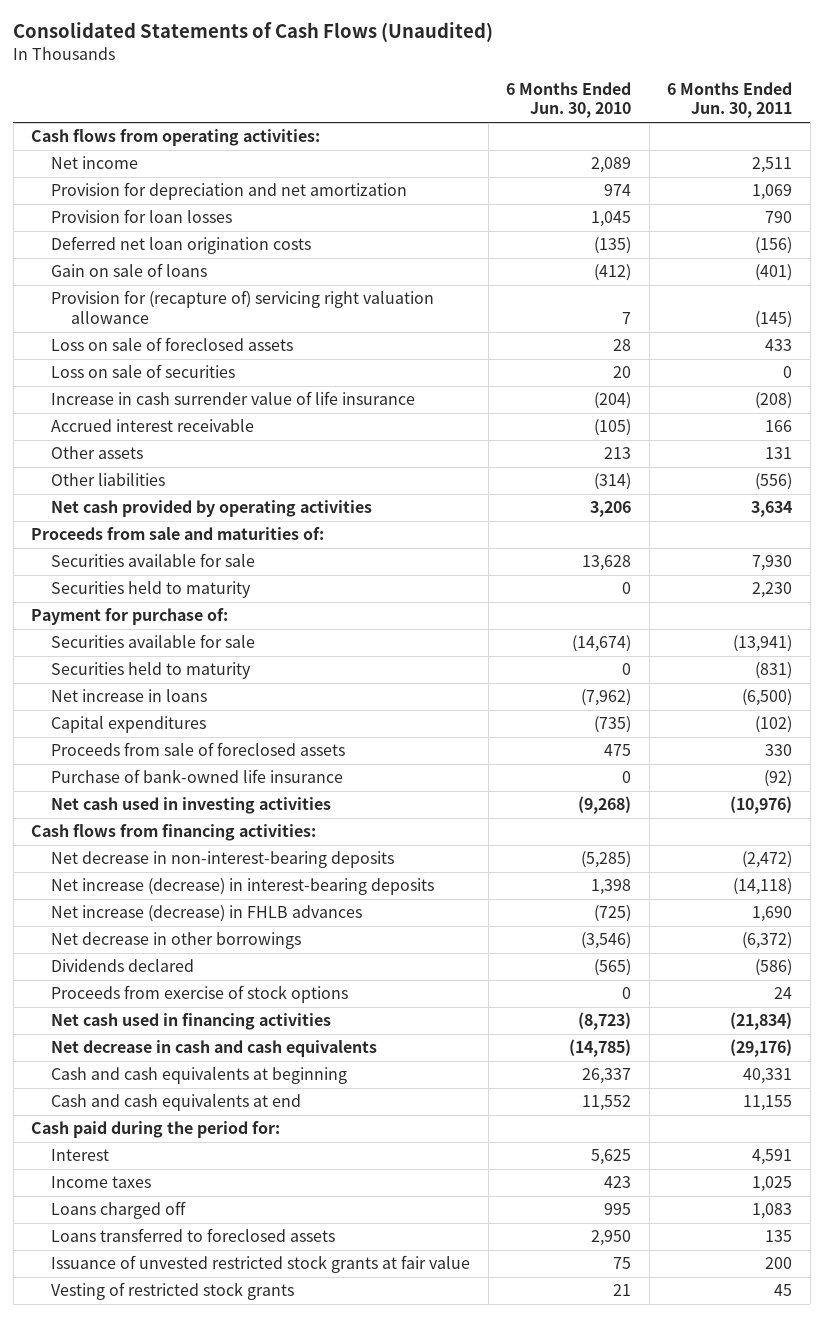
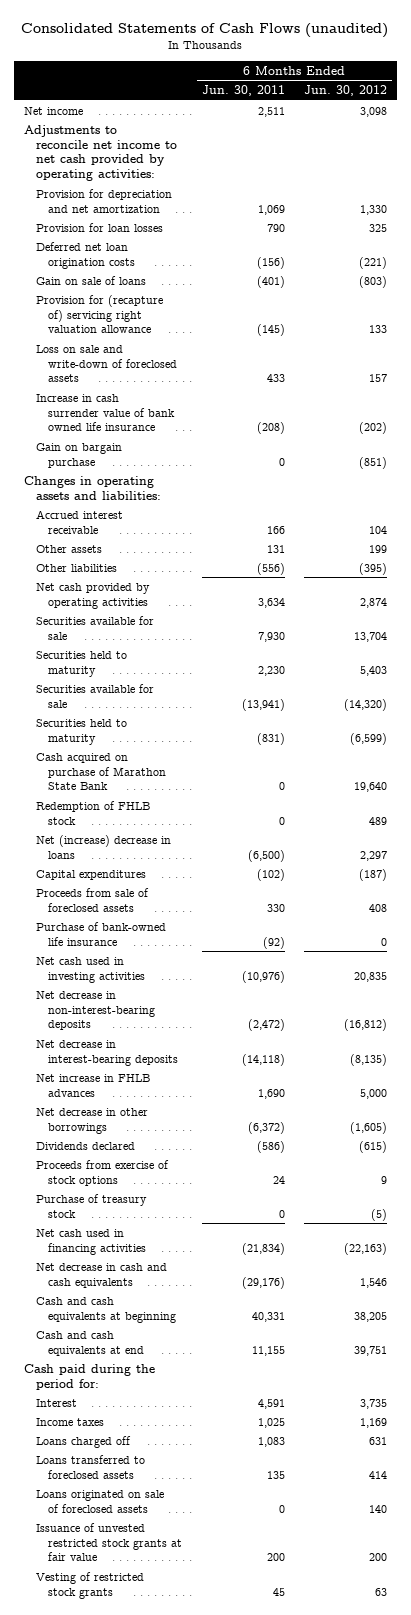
[13,22,494,43] Consolidated Statements of Cash Flows (Unaudited) -> [21,22,389,38] Consolidated Statements of Cash Flows (unaudited)
[506,81,632,119] 6 Months Ended Jun. 30, 2010 -> none
none -> [304,85,388,97] Jun. 30, 2012
[31,129,321,147] Cash flows from operating activities: -> none
none -> [23,124,177,182] Adjustments to reconcile net income to net cash provided by operating activities:
[51,364,236,379] Loss on sale of securities -> none
[51,337,294,352] Loss on sale of foreclosed assets -> [35,344,178,383] Loss on sale and write-down of foreclosed assets
[51,391,416,406] Increase in cash surrender value of life insurance -> [35,393,176,432] Increase in cash surrender value of bank owned life insurance
none -> [35,442,122,468] Gain on bargain purchase
none -> [23,475,161,500] Changes in operating assets and liabilities:
[31,527,325,541] Proceeds from sale and maturities of: -> none
[31,608,229,626] Payment for purchase of: -> none
none -> [35,752,167,791] Cash acquired on purchase of Marathon State Bank
none -> [35,800,150,825] Redemption of FHLB stock
[51,689,208,703] Net increase in loans -> [35,834,171,859] Net (increase) decrease in loans
[31,824,317,842] Cash flows from financing activities: -> none
[51,878,435,896] Net increase (decrease) in interest-bearing deposits -> [35,1039,179,1066] Net decrease in interest-bearing deposits
[51,905,363,923] Net increase (decrease) in FHLB advances -> [35,1073,150,1097] Net increase in FHLB advances
none -> [35,1193,147,1218] Purchase of treasury stock
none -> [35,1489,164,1513] Loans originated on sale of foreclosed assets

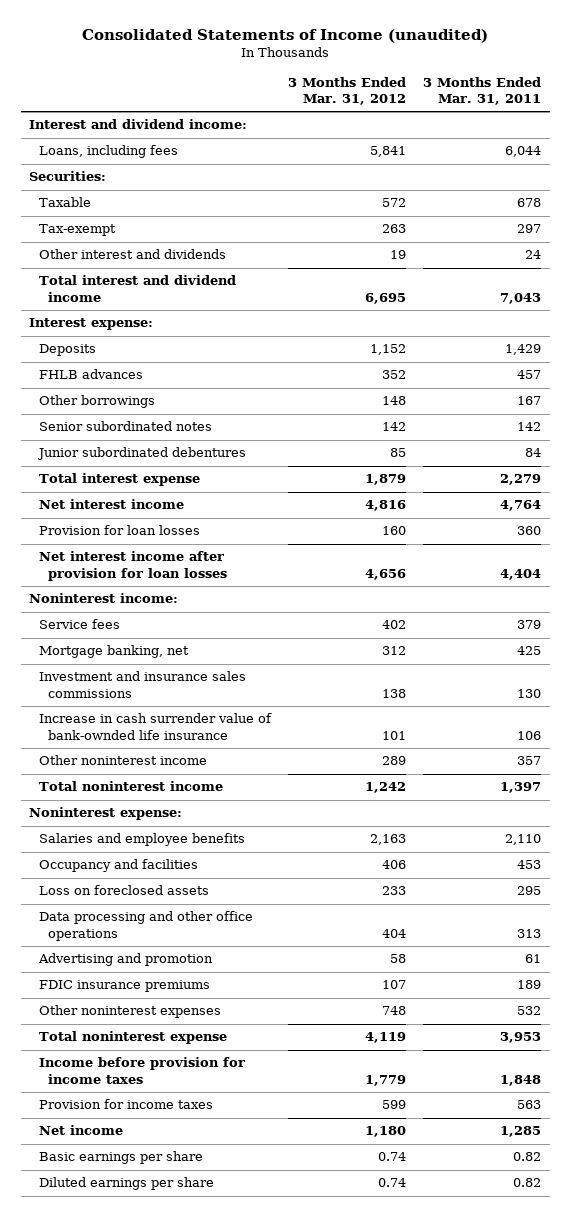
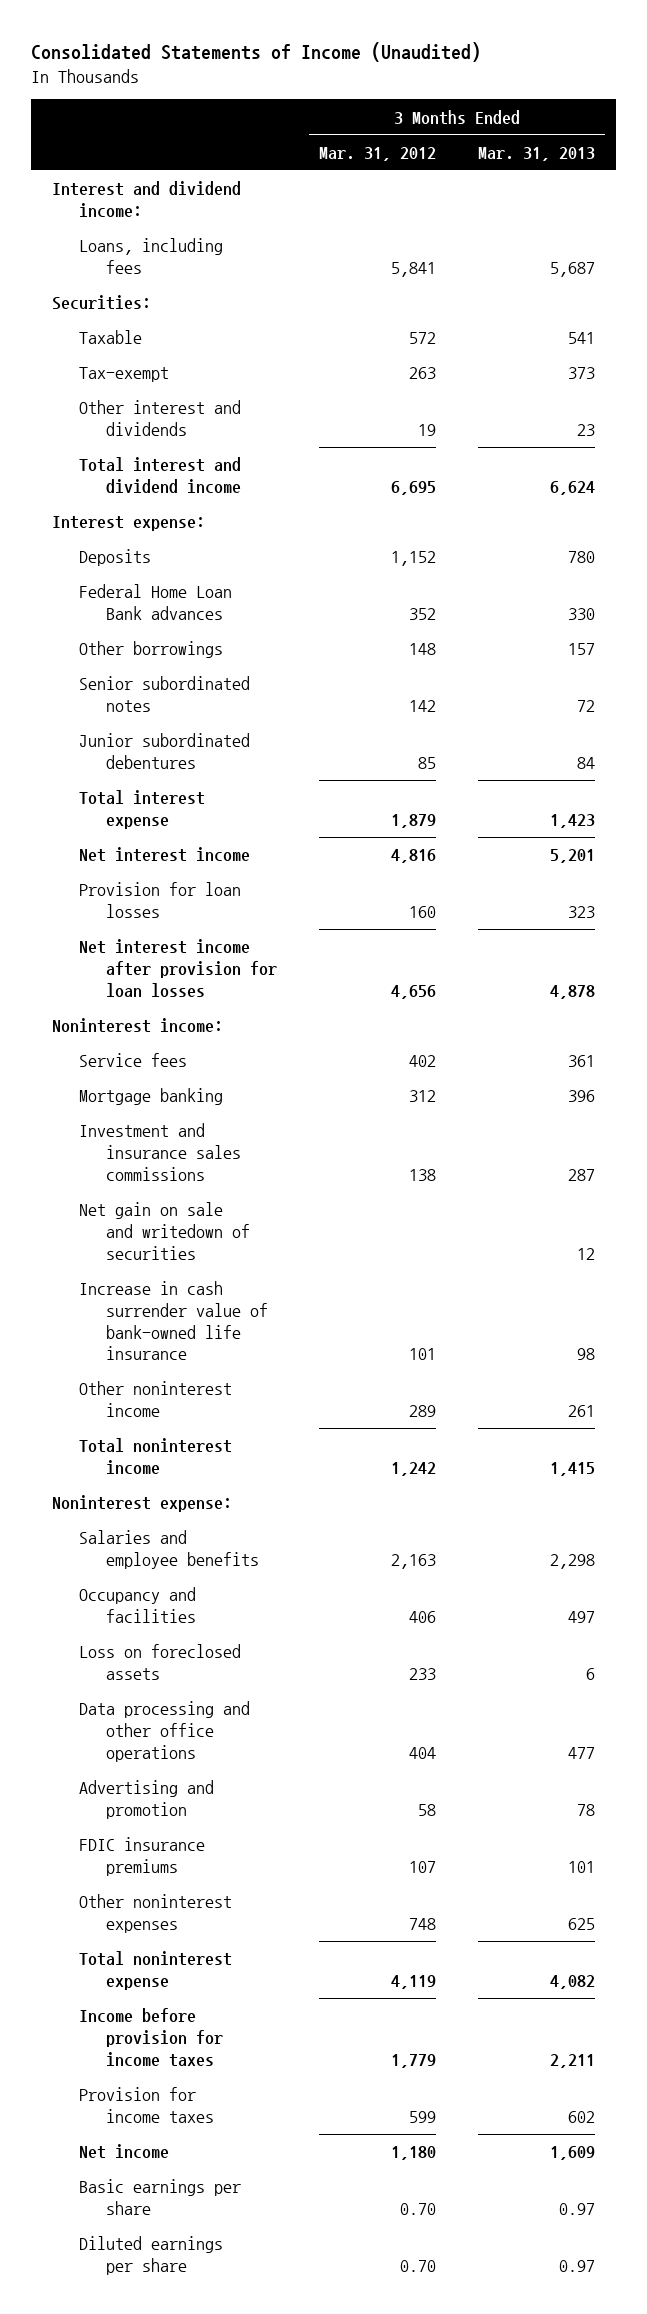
[82,29,489,44] Consolidated Statements of Income (unaudited) -> [31,42,482,63] Consolidated Statements of Income (Unaudited)
[423,77,542,106] 3 Months Ended Mar. 31, 2011 -> none
none -> [477,146,595,161] Mar. 31, 2013
[38,369,143,380] FHLB advances -> [79,584,233,620] Federal Home Loan Bank advances
[38,645,189,659] Mortgage banking, net -> [79,1088,224,1106] Mortgage banking
none -> [79,1202,251,1260] Net gain on sale and writedown of securities
[38,713,272,740] Increase in cash surrender value of bank-ownded life insurance -> [79,1281,269,1361] Increase in cash surrender value of bank-owned life insurance
[378,1152,407,1162] 0.74 -> [400,2202,437,2215] 0.70
[378,1178,407,1188] 0.74 -> [400,2259,437,2272] 0.70

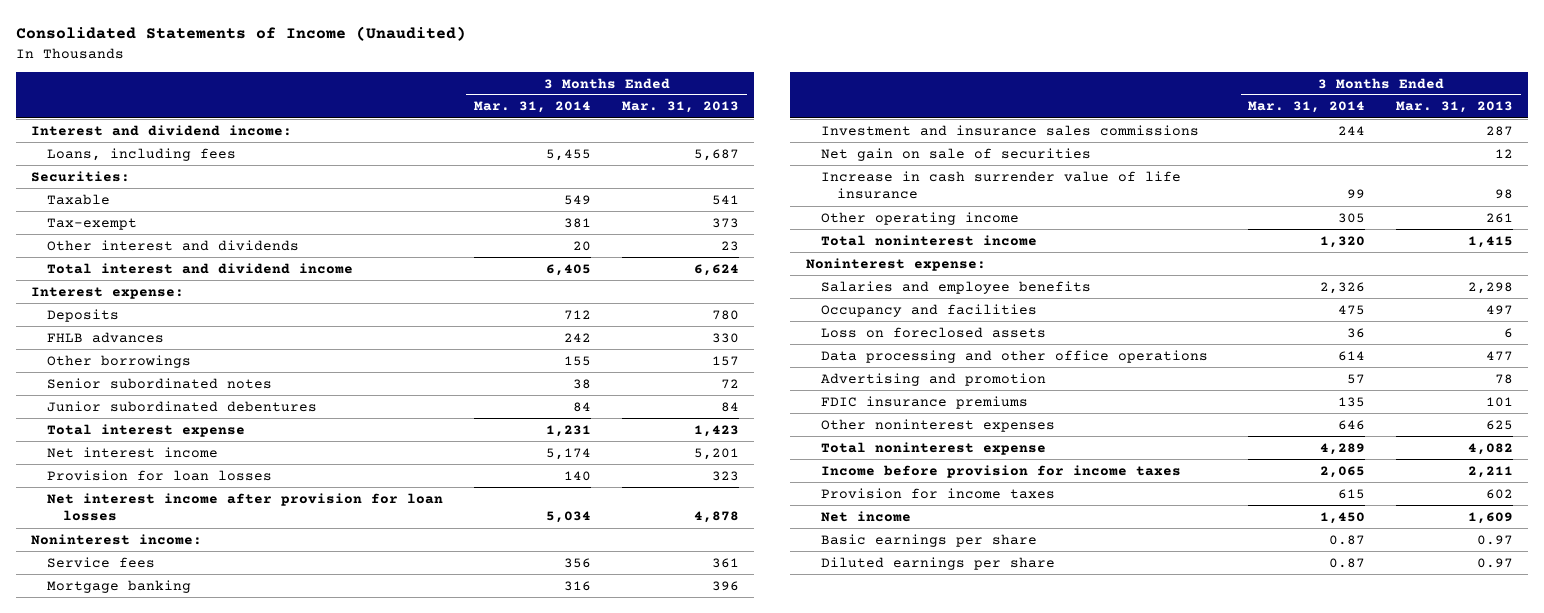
[319,146,437,161] Mar. 31, 2012 -> none
none -> [474,101,592,114] Mar. 31, 2014
[79,584,233,620] Federal Home Loan Bank advances -> [47,331,165,343] FHLB advances
[79,1202,251,1260] Net gain on sale and writedown of securities -> [821,147,1092,161] Net gain on sale of securities
[79,1281,269,1361] Increase in cash surrender value of bank-owned life insurance -> [821,170,1182,200] Increase in cash surrender value of life insurance
[79,1381,233,1417] Other noninterest income -> [821,211,1020,225] Other operating income

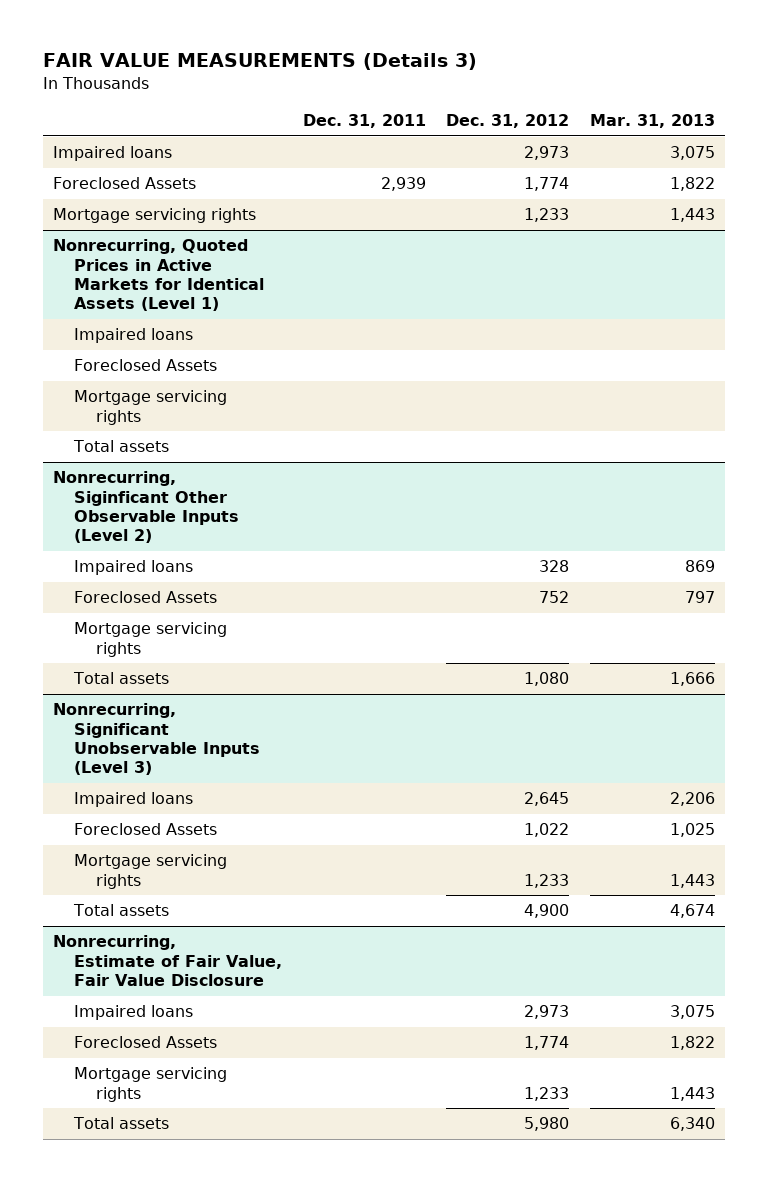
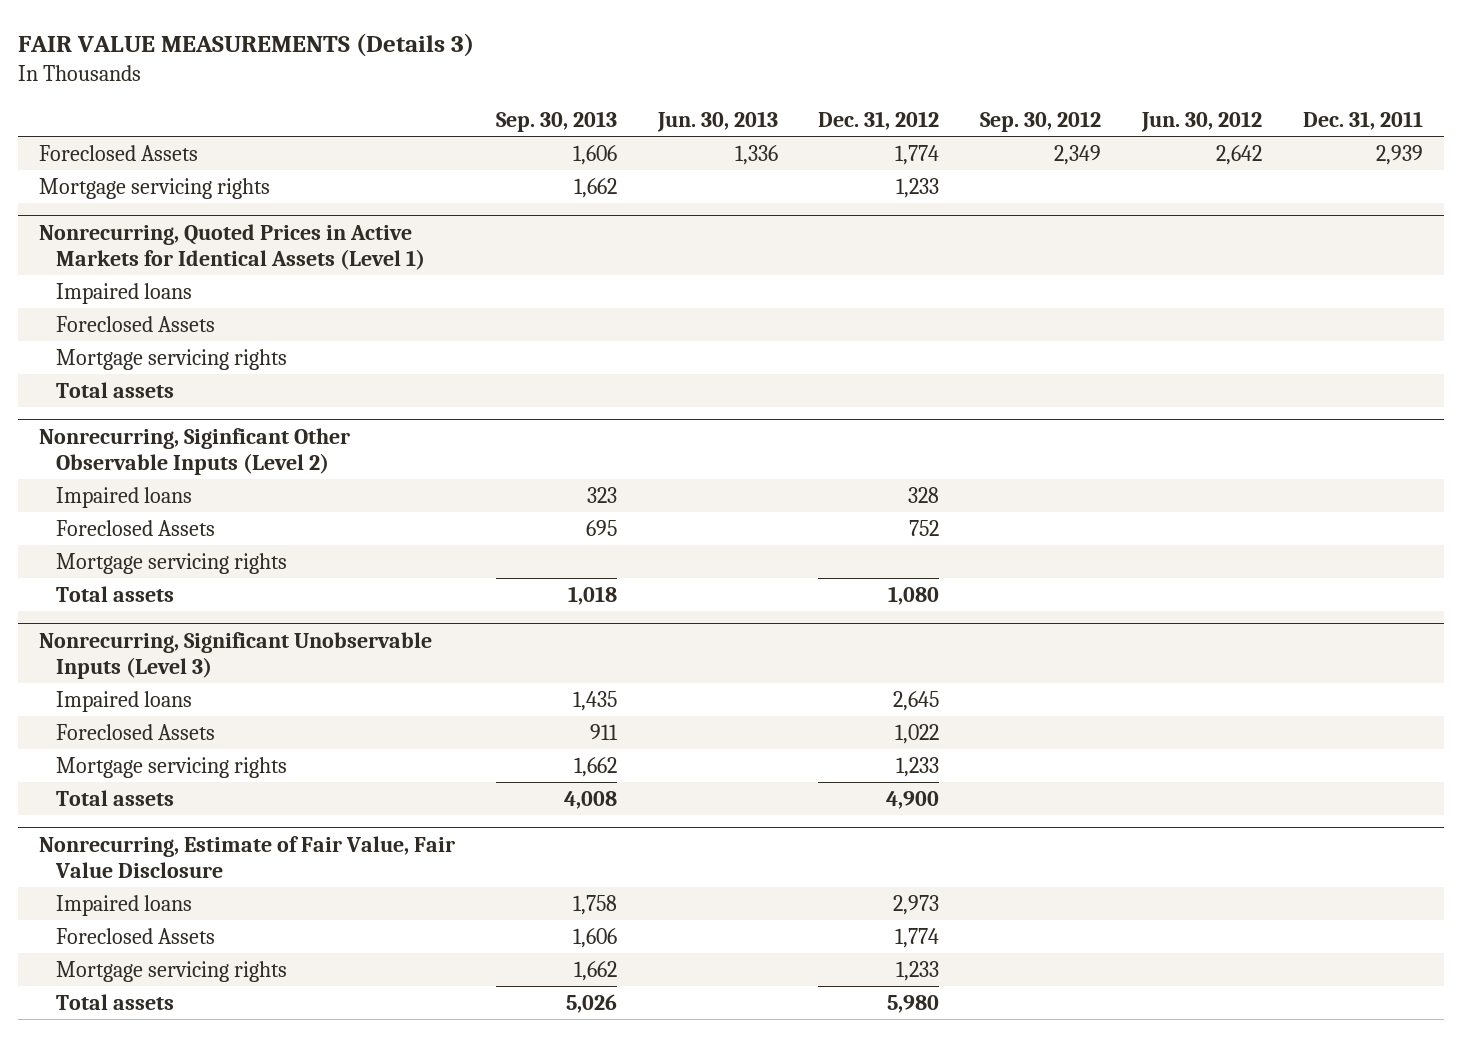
[589,114,715,129] Mar. 31, 2013 -> none
none -> [495,110,617,132] Sep. 30, 2013
none -> [656,110,778,132] Jun. 30, 2013
none -> [980,110,1102,132] Sep. 30, 2012
none -> [1141,110,1263,132] Jun. 30, 2012
[52,146,172,162] Impaired loans -> none

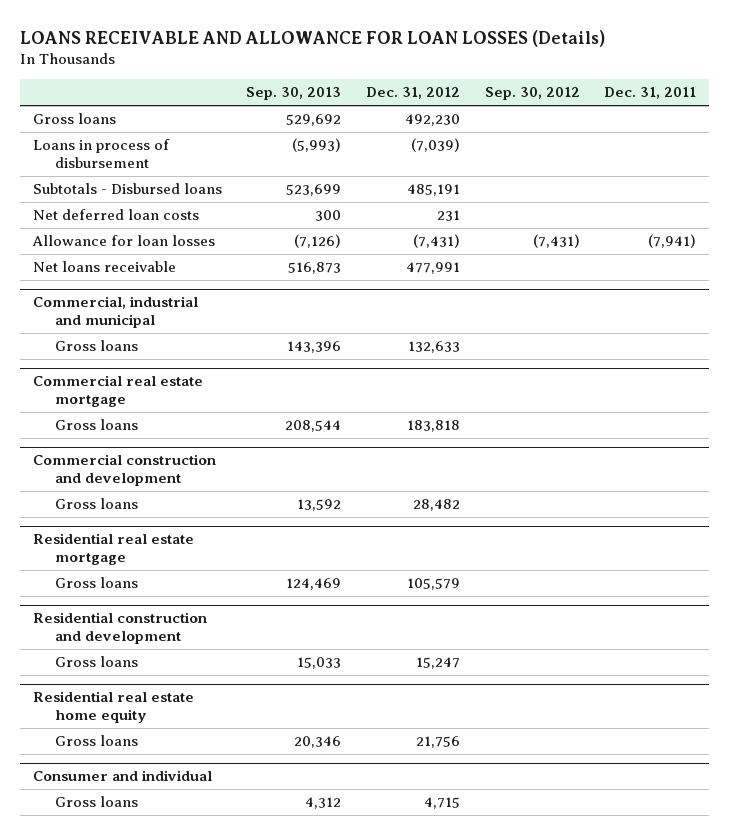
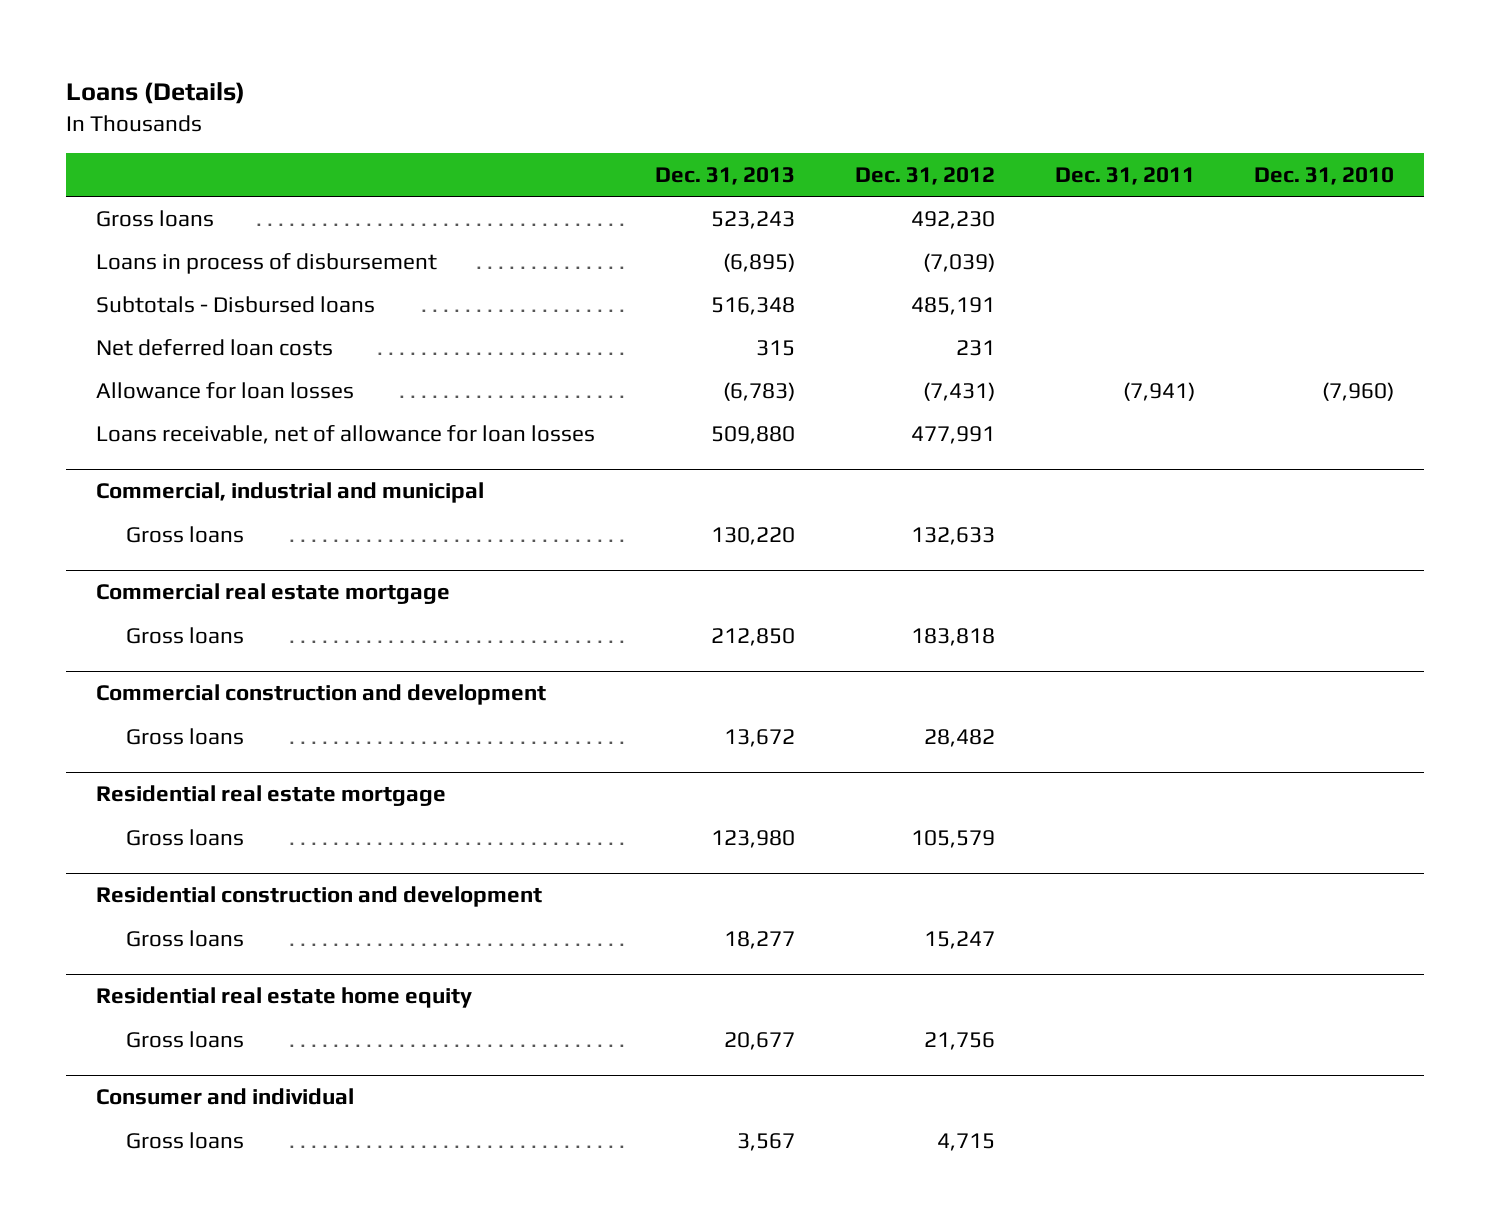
[20,29,606,47] LOANS RECEIVABLE AND ALLOWANCE FOR LOAN LOSSES (Details) -> [65,82,245,105] Loans (Details)
[246,87,342,101] Sep. 30, 2013 -> none
[484,87,580,101] Sep. 30, 2012 -> none
none -> [654,166,795,185] Dec. 31, 2013
none -> [1254,166,1395,185] Dec. 31, 2010
[32,261,176,273] Net loans receivable -> [95,424,595,444] Loans receivable, net of allowance for loan losses

